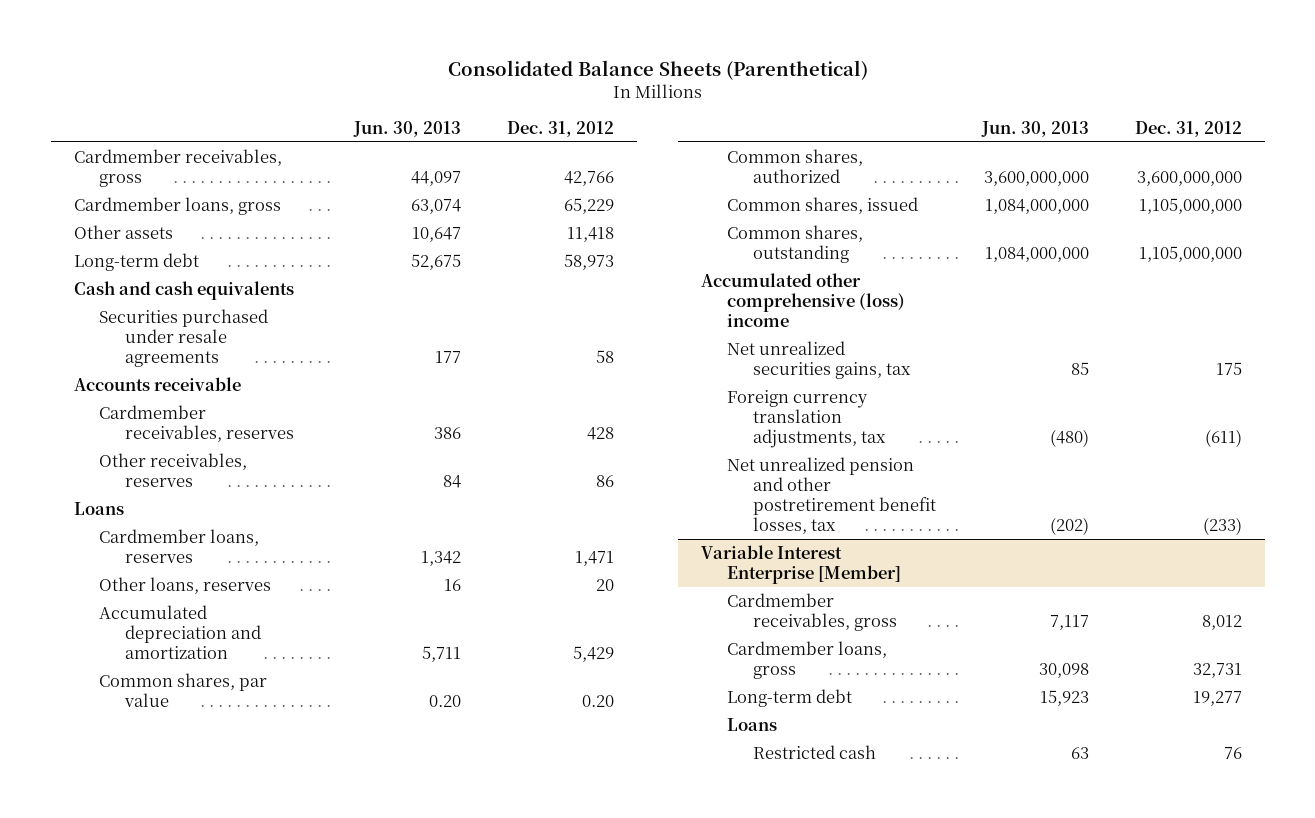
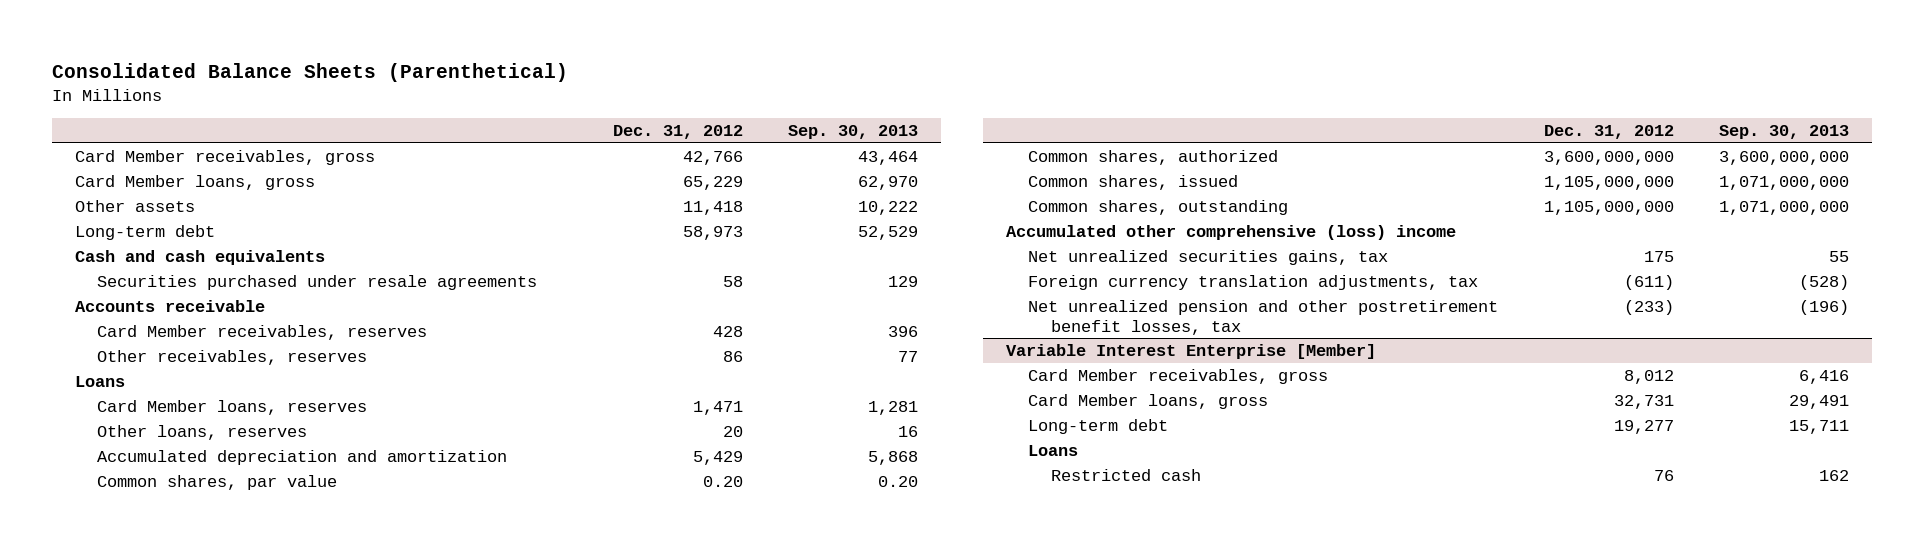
[353,120,462,137] Jun. 30, 2013 -> none
none -> [788,124,919,139] Sep. 30, 2013
[73,148,282,187] Cardmember receivables, gross -> [75,149,376,165] Card Member receivables, gross
[73,196,281,215] Cardmember loans, gross -> [75,174,316,190] Card Member loans, gross
[99,404,295,442] Cardmember receivables, reserves -> [97,324,428,340] Card Member receivables, reserves
[99,528,260,563] Cardmember loans, reserves -> [97,399,368,415] Card Member loans, reserves
[726,592,897,631] Cardmember receivables, gross -> [1028,368,1329,384] Card Member receivables, gross
[726,640,887,679] Cardmember loans, gross -> [1028,393,1269,409] Card Member loans, gross

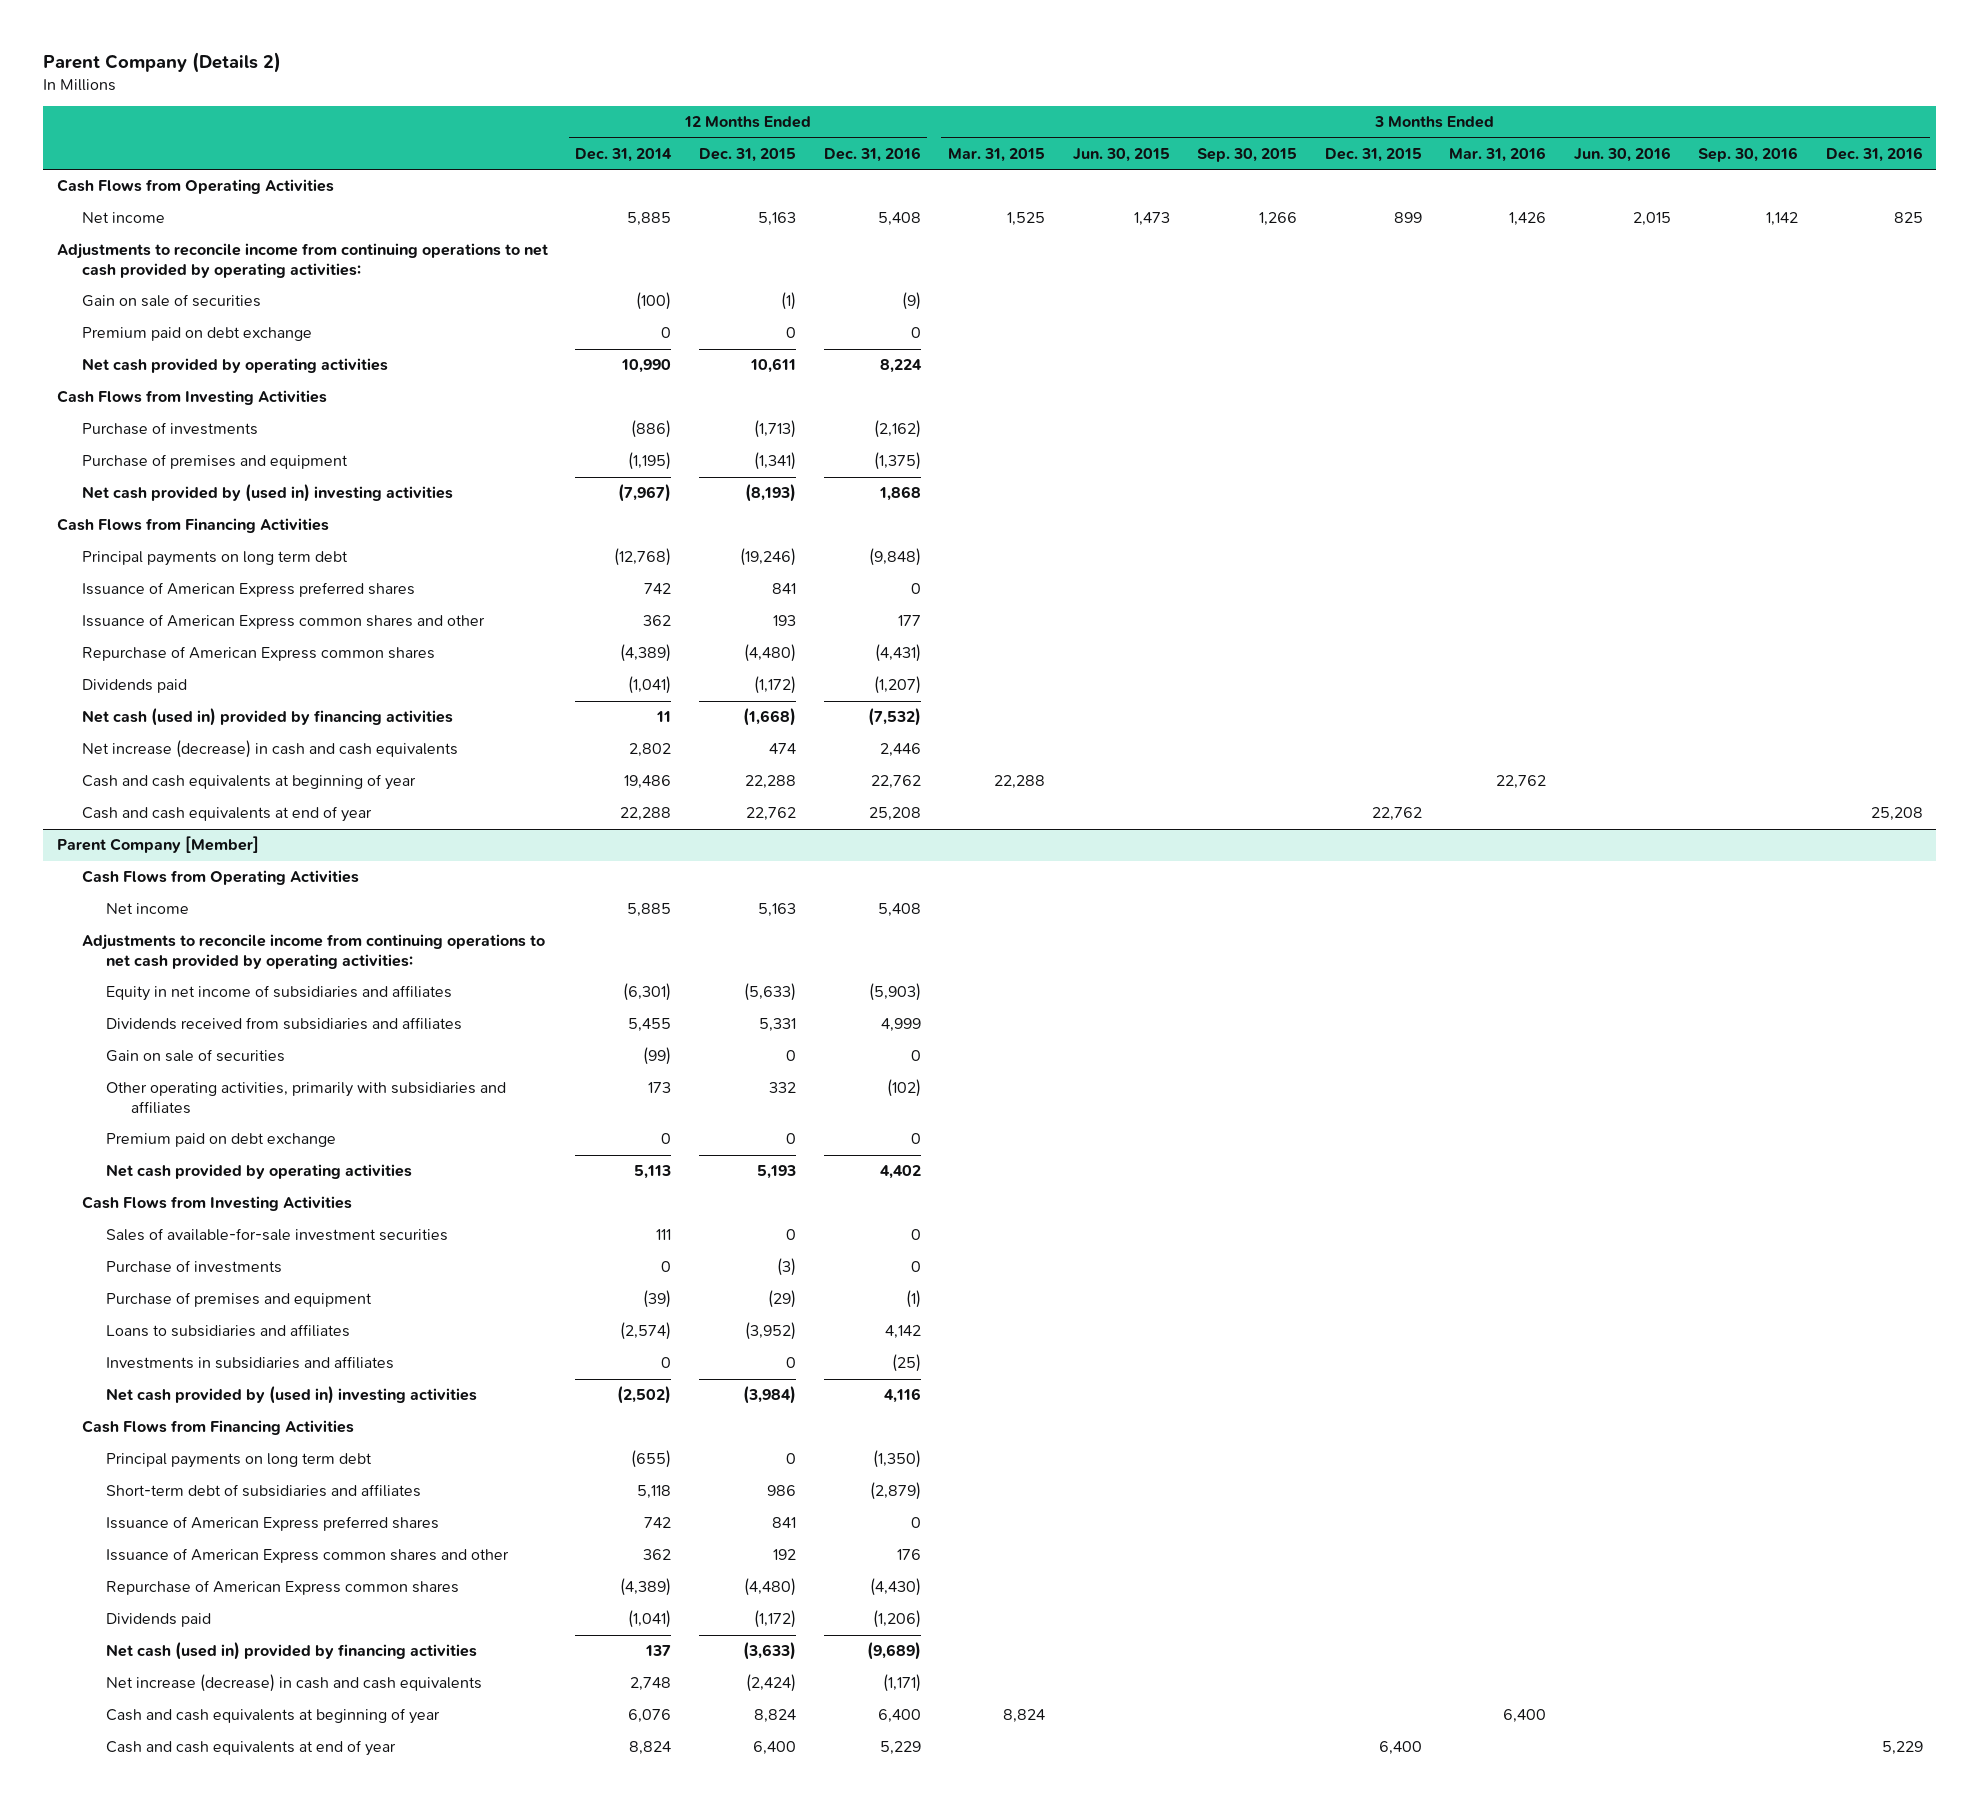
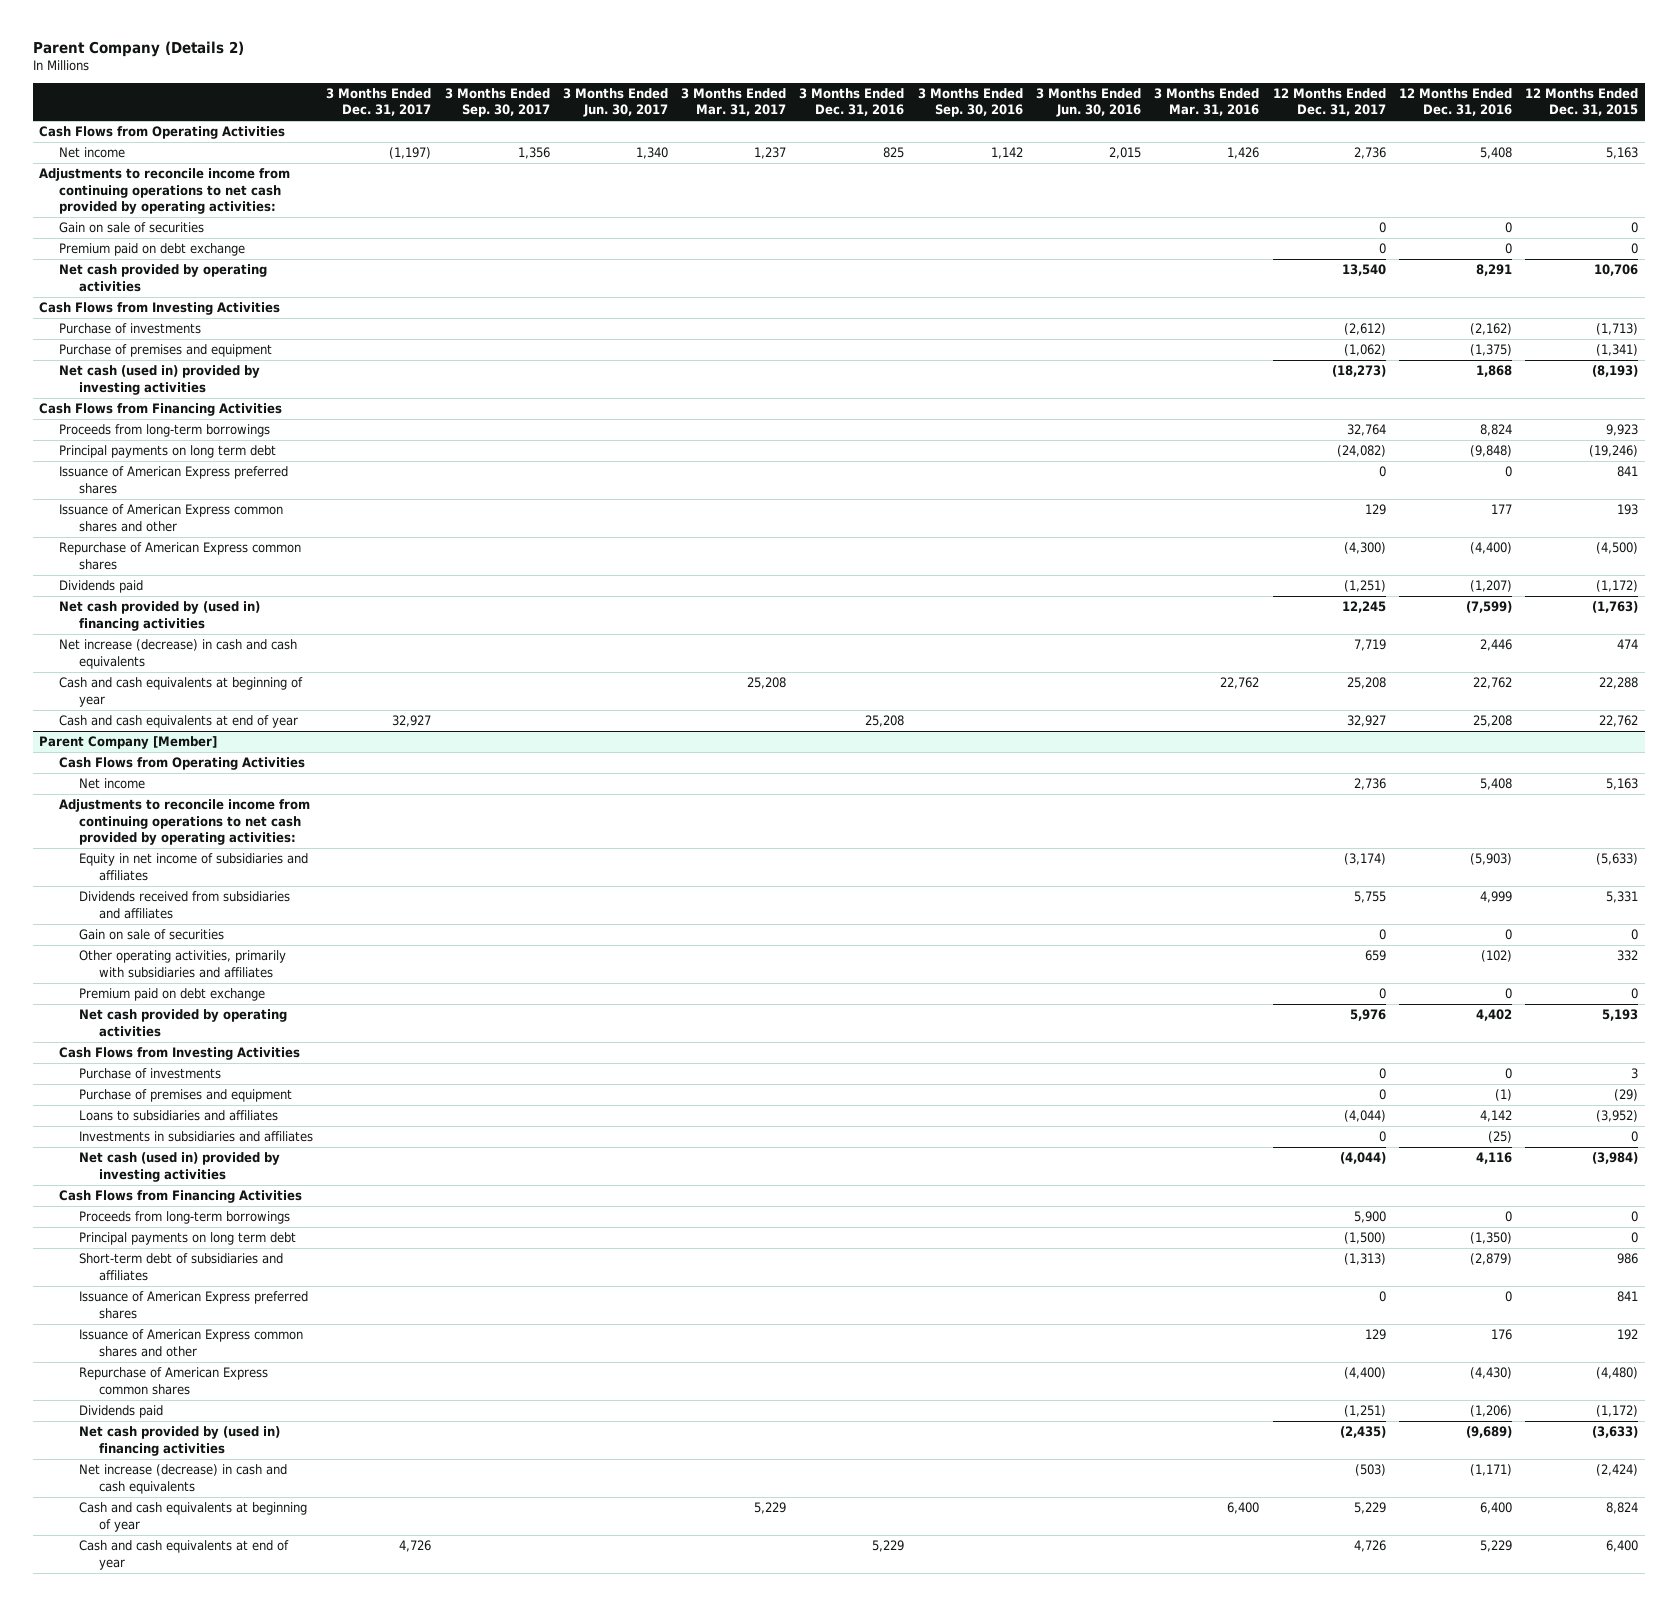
[575,147,673,162] Dec. 31, 2014 -> none
[948,147,1046,162] Mar. 31, 2015 -> none
[1072,147,1170,162] Jun. 30, 2015 -> none
[1197,147,1298,162] Sep. 30, 2015 -> none
[1324,147,1422,162] Dec. 31, 2015 -> none
none -> [326,87,432,117] 3 Months Ended Dec. 31, 2017
none -> [444,87,550,118] 3 Months Ended Sep. 30, 2017
none -> [562,87,668,118] 3 Months Ended Jun. 30, 2017
none -> [681,87,787,117] 3 Months Ended Mar. 31, 2017
none -> [1272,87,1386,117] 12 Months Ended Dec. 31, 2017
[781,292,797,311] (1) -> [1631,222,1639,234] 0
[901,292,921,311] (9) -> [1504,222,1512,234] 0
[750,358,797,374] 10,611 -> [1594,264,1639,277] 10,706
[879,359,922,374] 8,224 -> [1475,264,1512,277] 8,291
[81,484,453,503] Net cash provided by (used in) investing activities -> [59,365,261,395] Net cash (used in) provided by investing activities
none -> [59,424,271,438] Proceeds from long-term borrowings
[744,644,797,663] (4,480) -> [1596,542,1639,555] (4,500)
[874,644,921,663] (4,431) -> [1469,542,1512,555] (4,400)
[81,708,453,727] Net cash (used in) provided by financing activities -> [59,601,261,631] Net cash provided by (used in) financing activities
[743,708,797,727] (1,668) -> [1592,601,1639,614] (1,763)
[867,708,921,727] (7,532) -> [1465,601,1512,614] (7,599)
[106,1228,449,1242] Sales of available-for-sale investment securities -> none
[777,1258,797,1277] (3) -> [1631,1068,1639,1080] 3
[106,1386,478,1405] Net cash provided by (used in) investing activities -> [79,1152,281,1182] Net cash (used in) provided by investing activities
none -> [79,1211,291,1225] Proceeds from long-term borrowings
[106,1642,478,1661] Net cash (used in) provided by financing activities -> [79,1426,281,1456] Net cash provided by (used in) financing activities

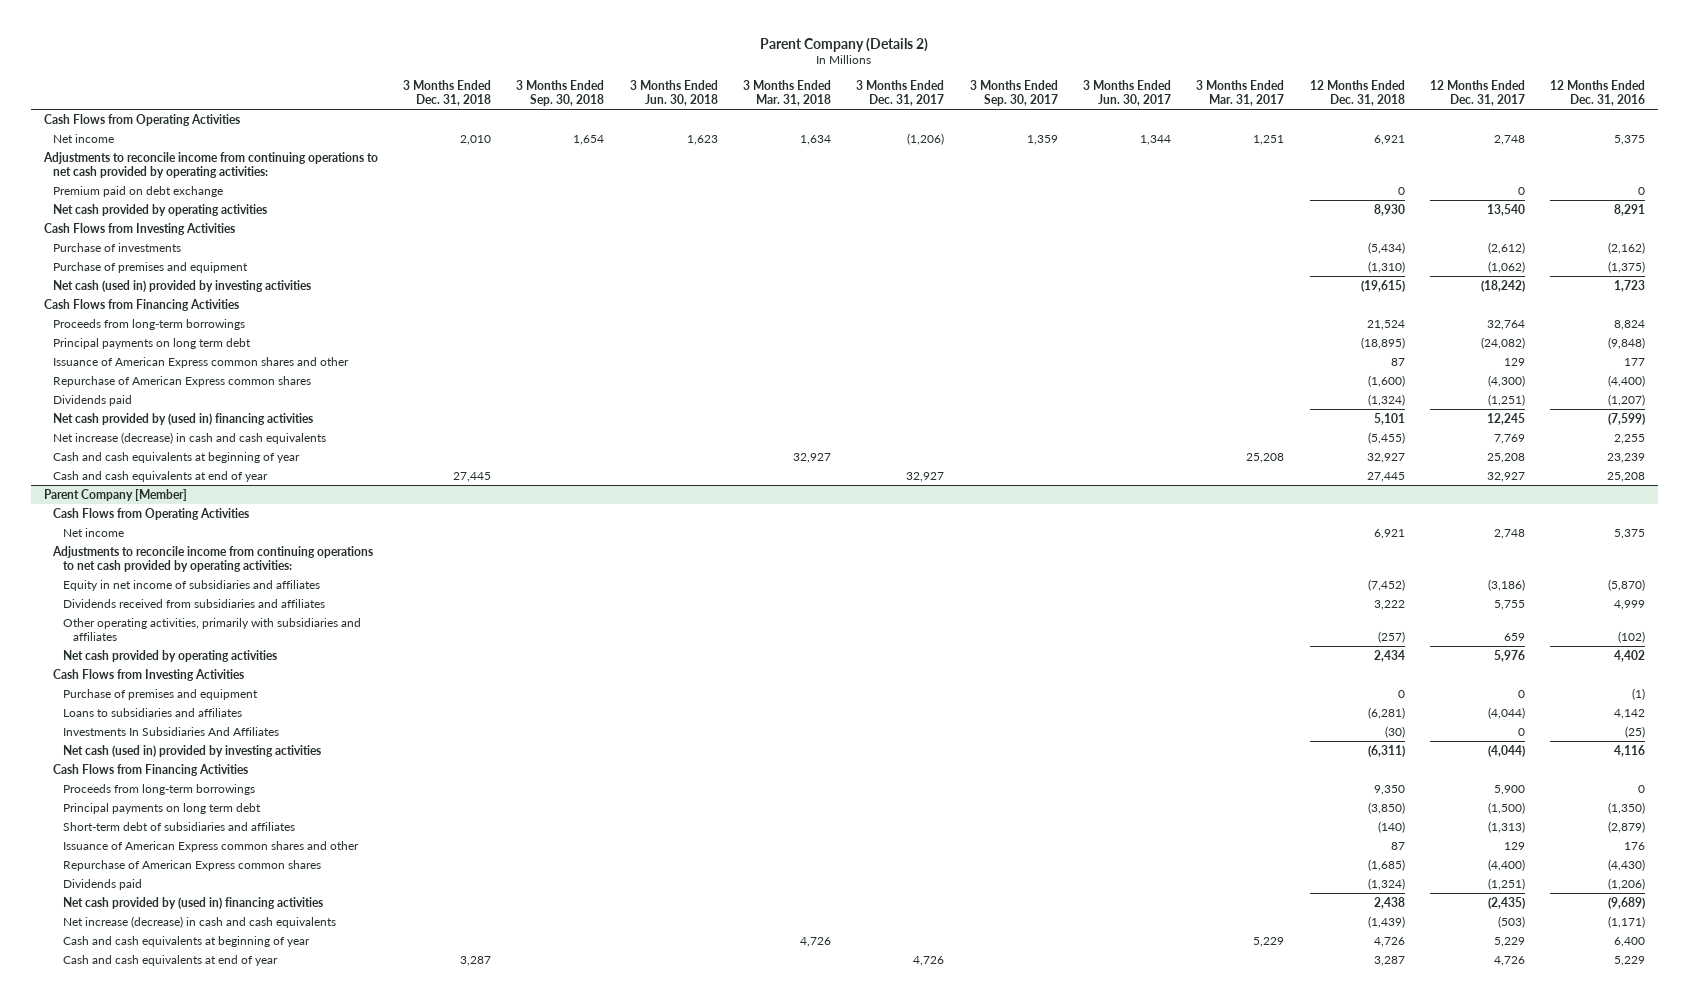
[799,87,905,117] 3 Months Ended Dec. 31, 2016 -> none
[917,87,1023,118] 3 Months Ended Sep. 30, 2016 -> none
[1036,87,1142,118] 3 Months Ended Jun. 30, 2016 -> none
[1154,87,1260,117] 3 Months Ended Mar. 31, 2016 -> none
[1525,87,1639,117] 12 Months Ended Dec. 31, 2015 -> none
none -> [402,79,491,107] 3 Months Ended Dec. 31, 2018
none -> [516,79,605,107] 3 Months Ended Sep. 30, 2018
none -> [629,79,718,107] 3 Months Ended Jun. 30, 2018
none -> [742,79,831,107] 3 Months Ended Mar. 31, 2018
none -> [1309,79,1405,107] 12 Months Ended Dec. 31, 2018
[389,147,432,160] (1,197) -> [907,132,945,145] (1,206)
[517,147,550,160] 1,356 -> [1026,134,1058,145] 1,359
[635,147,668,160] 1,340 -> [1139,134,1171,145] 1,344
[754,147,787,160] 1,237 -> [1253,134,1285,145] 1,251
[1353,147,1386,160] 2,736 -> [1493,134,1525,145] 2,748
[1479,147,1512,160] 5,408 -> [1614,134,1646,145] 5,375
[59,222,205,234] Gain on sale of securities -> none
[1331,365,1386,378] (18,273) -> [1480,279,1525,292] (18,242)
[1475,365,1512,378] 1,868 -> [1614,279,1646,292] 1,723
[59,466,289,494] Issuance of American Express preferred shares -> none
[1353,639,1386,652] 7,719 -> [1493,433,1525,444] 7,769
[1479,639,1512,652] 2,446 -> [1614,433,1646,444] 2,255
[1472,677,1512,690] 22,762 -> [1607,452,1646,463] 23,239
[1353,778,1386,791] 2,736 -> [1493,528,1525,539] 2,748
[1479,778,1512,791] 5,408 -> [1614,528,1646,539] 5,375
[1343,853,1386,866] (3,174) -> [1487,578,1525,591] (3,186)
[1469,853,1512,866] (5,903) -> [1608,578,1646,591] (5,870)
[79,929,225,941] Gain on sale of securities -> none
[79,988,266,1002] Premium paid on debt exchange -> none
[79,1068,222,1080] Purchase of investments -> none
[79,1131,314,1143] Investments in subsidiaries and affiliates -> [63,726,280,736] Investments In Subsidiaries And Affiliates
[79,1291,309,1319] Issuance of American Express preferred shares -> none

